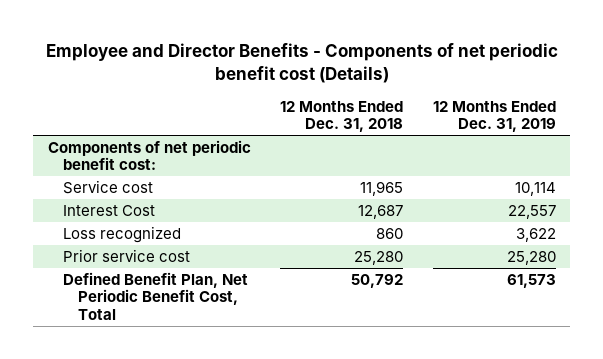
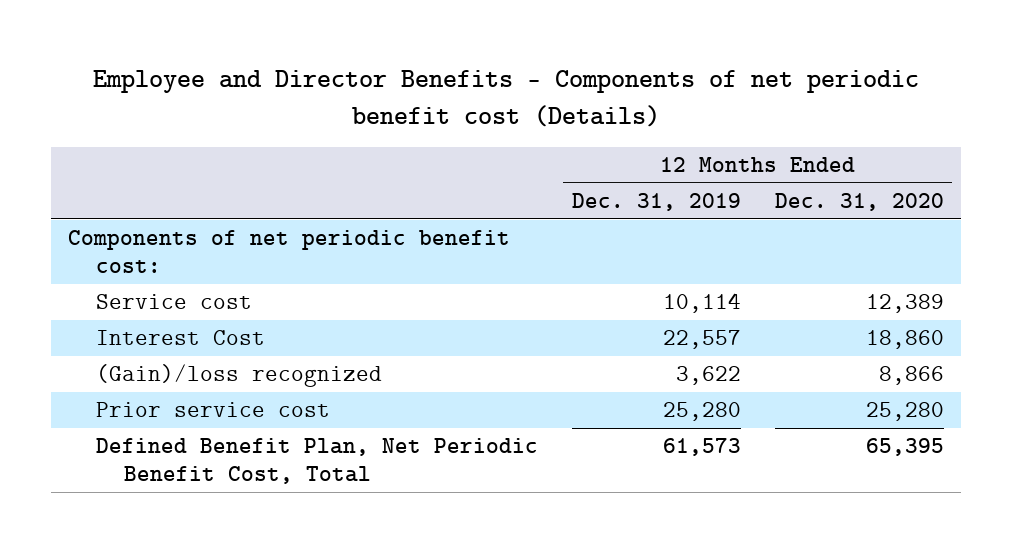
[280,100,404,133] 12 Months Ended Dec. 31, 2018 -> none
none -> [774,192,944,211] Dec. 31, 2020
[62,225,181,243] Loss recognized -> [95,364,382,388] (Gain)/loss recognized

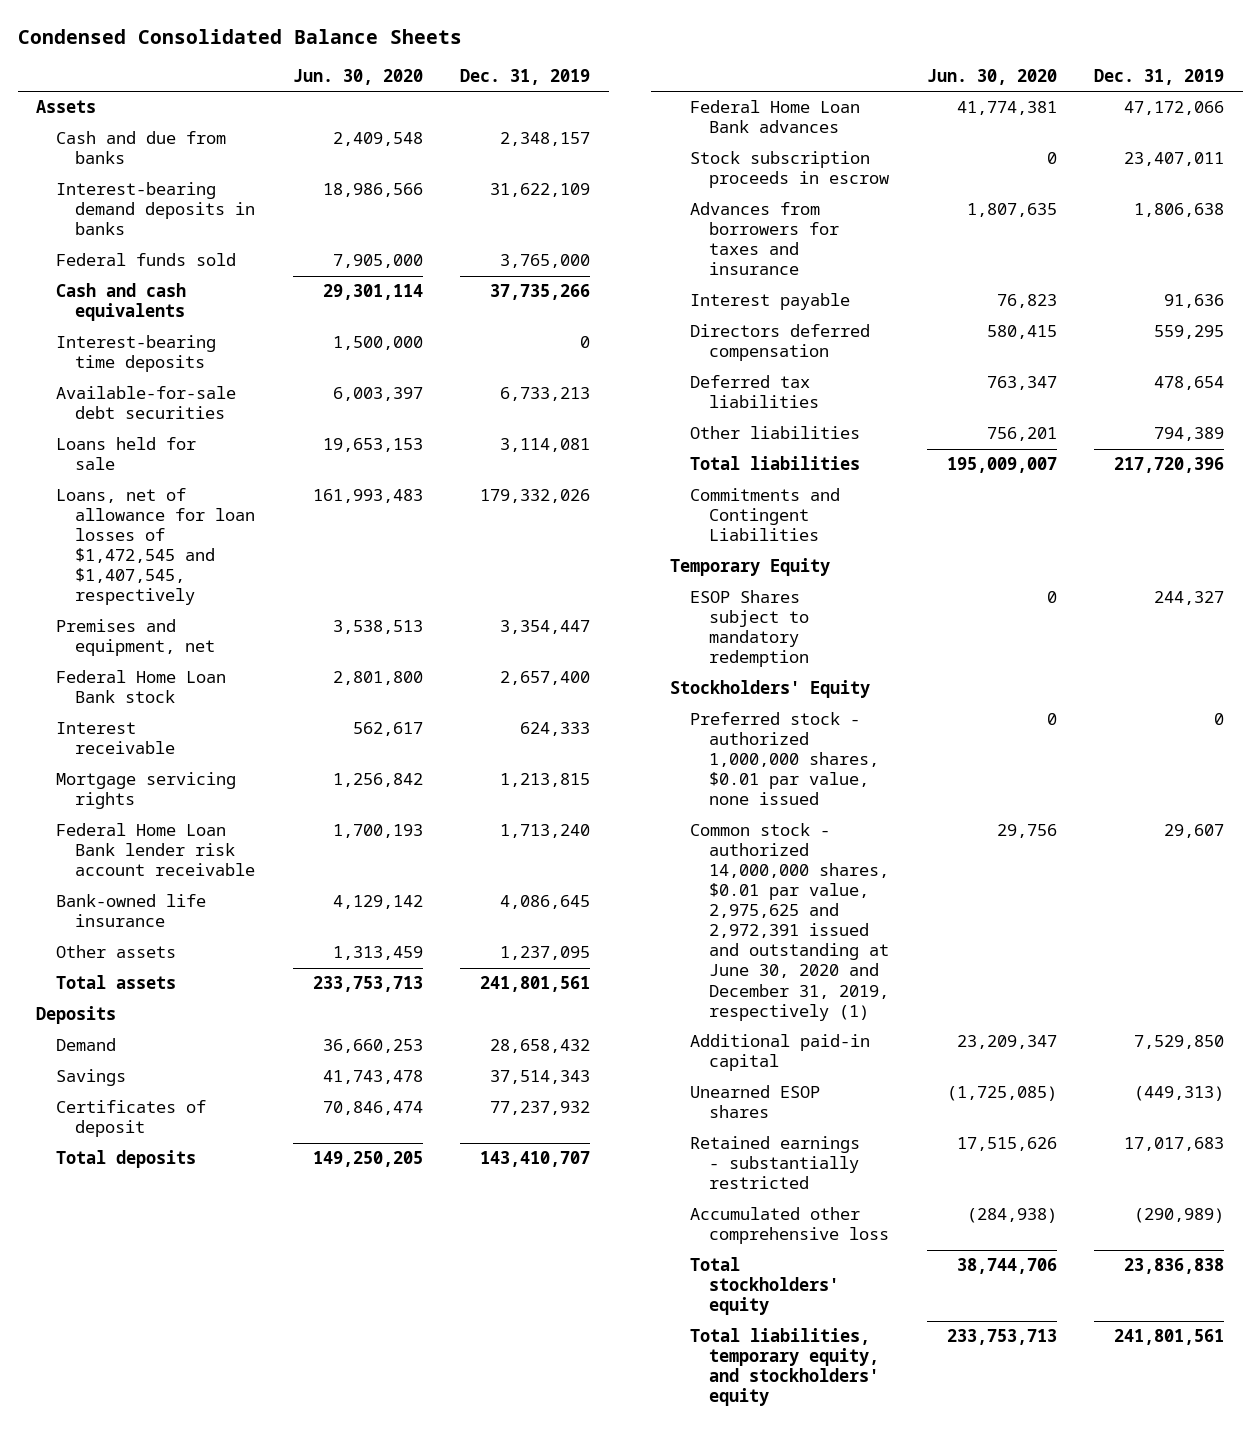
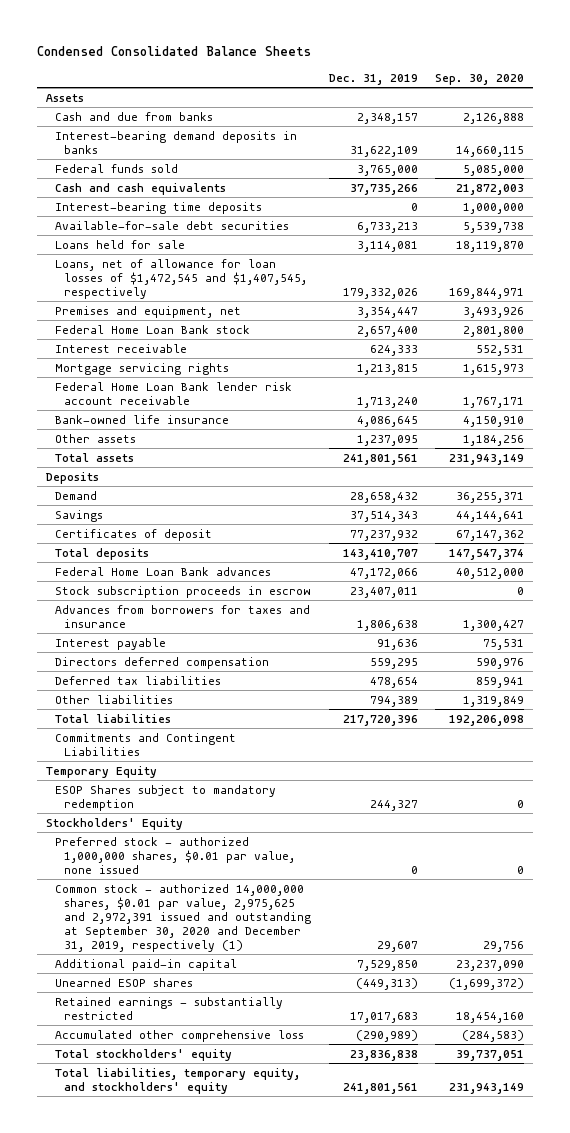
[292,69,423,86] Jun. 30, 2020 -> none
none -> [435,73,525,85] Sep. 30, 2020
[689,823,890,1021] Common stock - authorized 14,000,000 shares, $0.01 par value, 2,975,625 and 2,972,391 issued and outstanding at June 30, 2020 and December 31, 2019, respectively (1) -> [55,883,312,952] Common stock - authorized 14,000,000 shares, $0.01 par value, 2,975,625 and 2,972,391 issued and outstanding at September 30, 2020 and December 31, 2019, respectively (1)

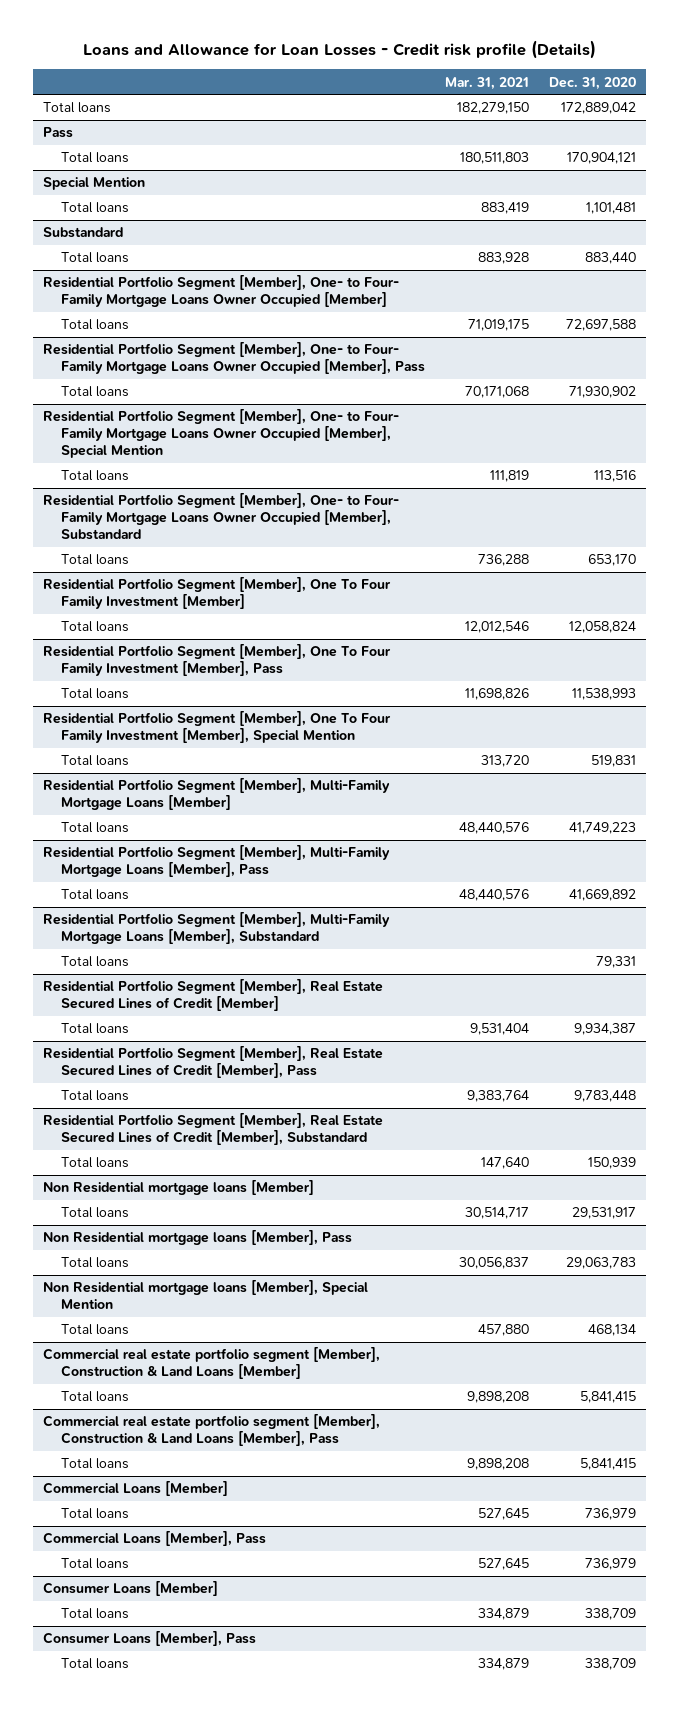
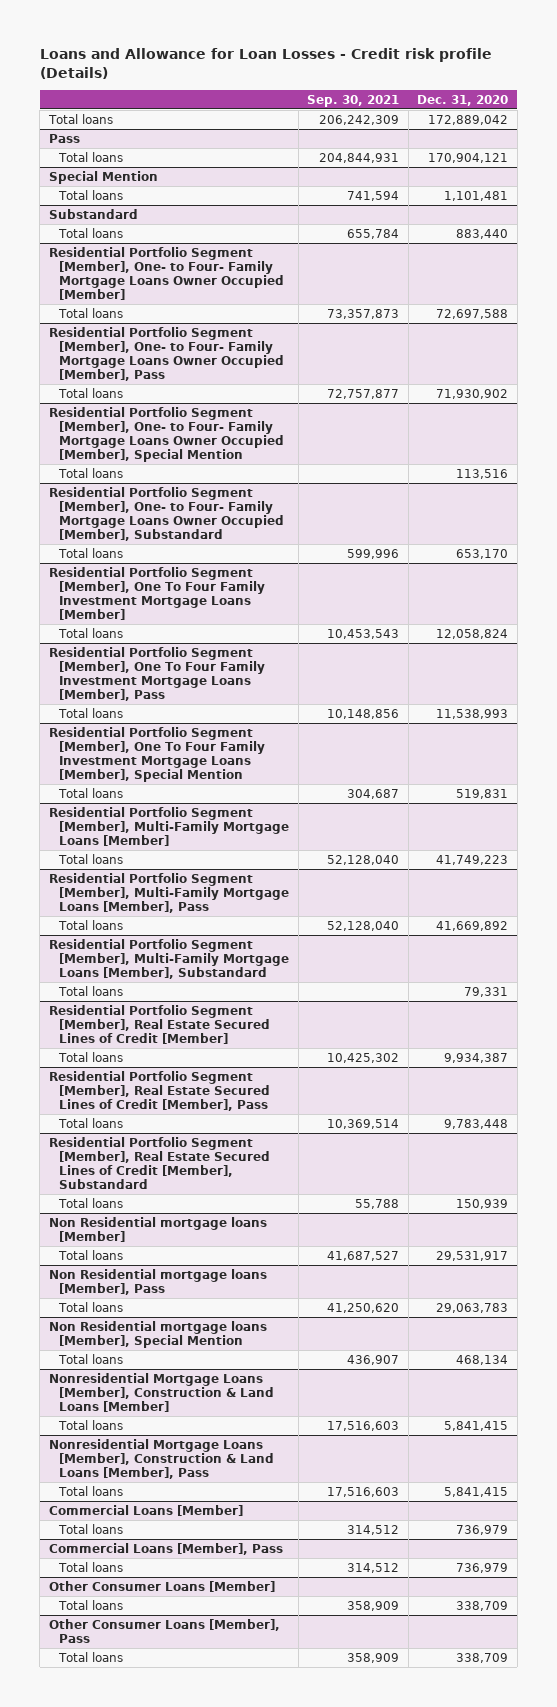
[444,76,529,90] Mar. 31, 2021 -> none
none -> [307,94,400,107] Sep. 30, 2021
[43,577,392,610] Residential Portfolio Segment [Member], One To Four Family Investment [Member] -> [48,566,266,621] Residential Portfolio Segment [Member], One To Four Family Investment Mortgage Loans [Member]
[43,644,392,677] Residential Portfolio Segment [Member], One To Four Family Investment [Member], Pass -> [48,646,266,702] Residential Portfolio Segment [Member], One To Four Family Investment Mortgage Loans [Member], Pass
[43,711,392,744] Residential Portfolio Segment [Member], One To Four Family Investment [Member], Special Mention -> [48,726,266,783] Residential Portfolio Segment [Member], One To Four Family Investment Mortgage Loans [Member], Special Mention
[43,1347,381,1380] Commercial real estate portfolio segment [Member], Construction & Land Loans [Member] -> none
none -> [48,1372,275,1413] Nonresidential Mortgage Loans [Member], Construction & Land Loans [Member]
[43,1414,381,1447] Commercial real estate portfolio segment [Member], Construction & Land Loans [Member], Pass -> none
none -> [48,1438,275,1480] Nonresidential Mortgage Loans [Member], Construction & Land Loans [Member], Pass
[43,1581,219,1597] Consumer Loans [Member] -> [48,1580,275,1592] Other Consumer Loans [Member]
[43,1631,257,1647] Consumer Loans [Member], Pass -> [48,1618,280,1644] Other Consumer Loans [Member], Pass

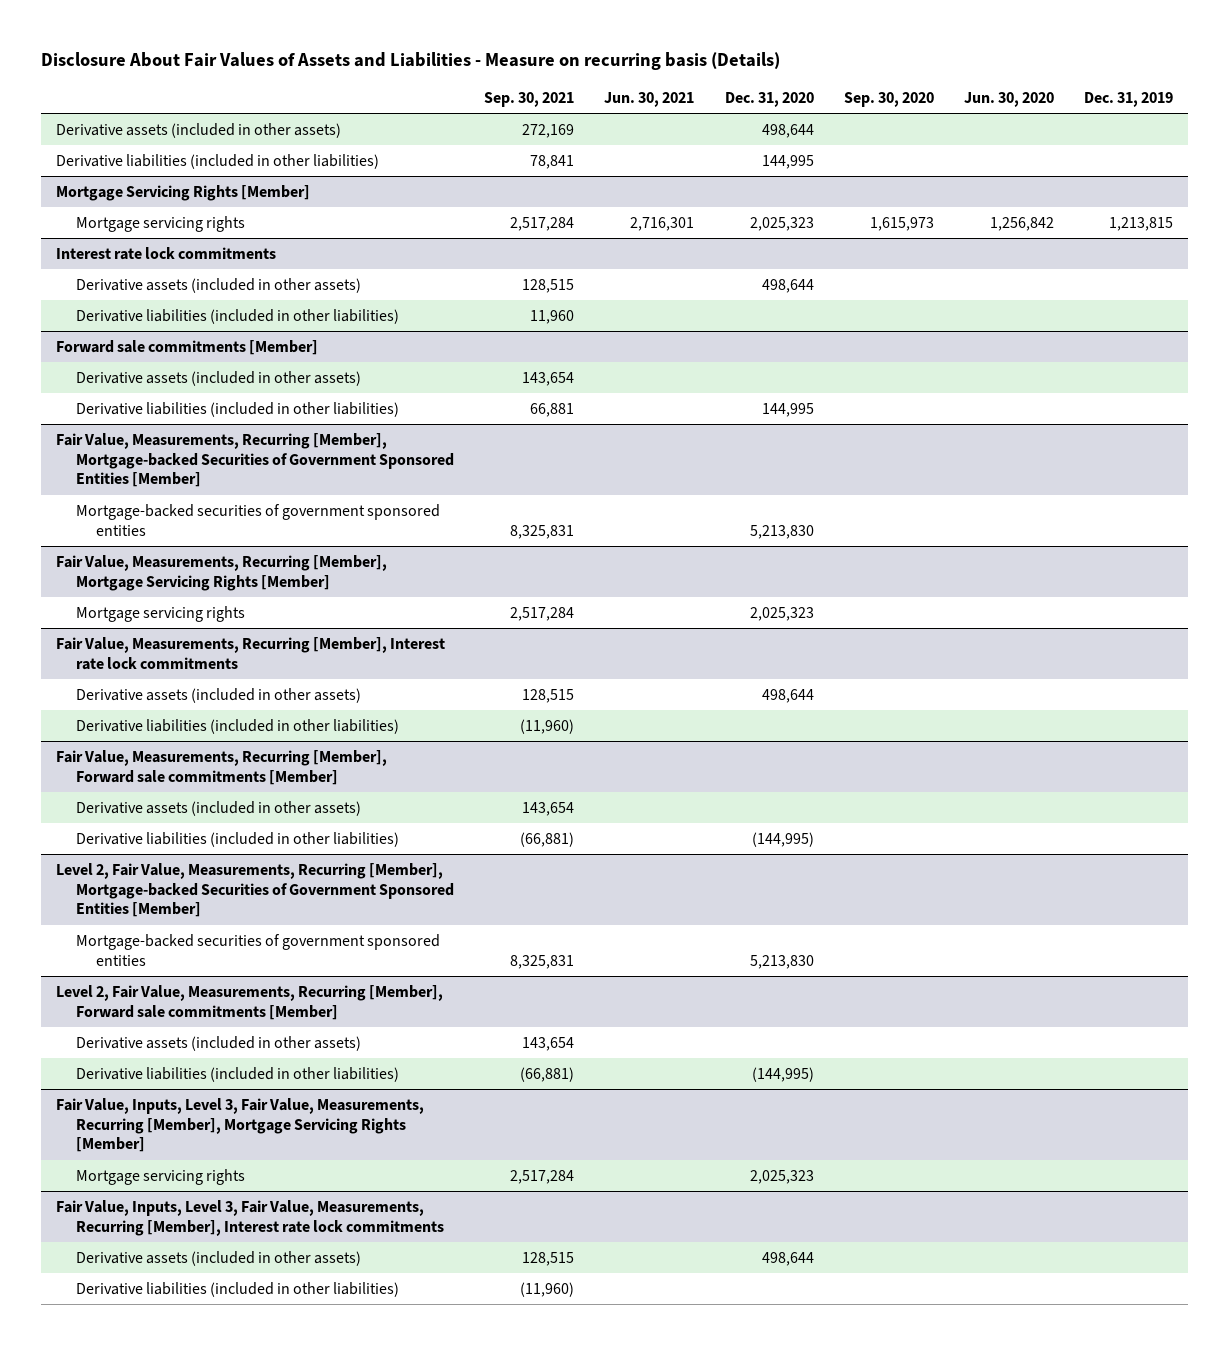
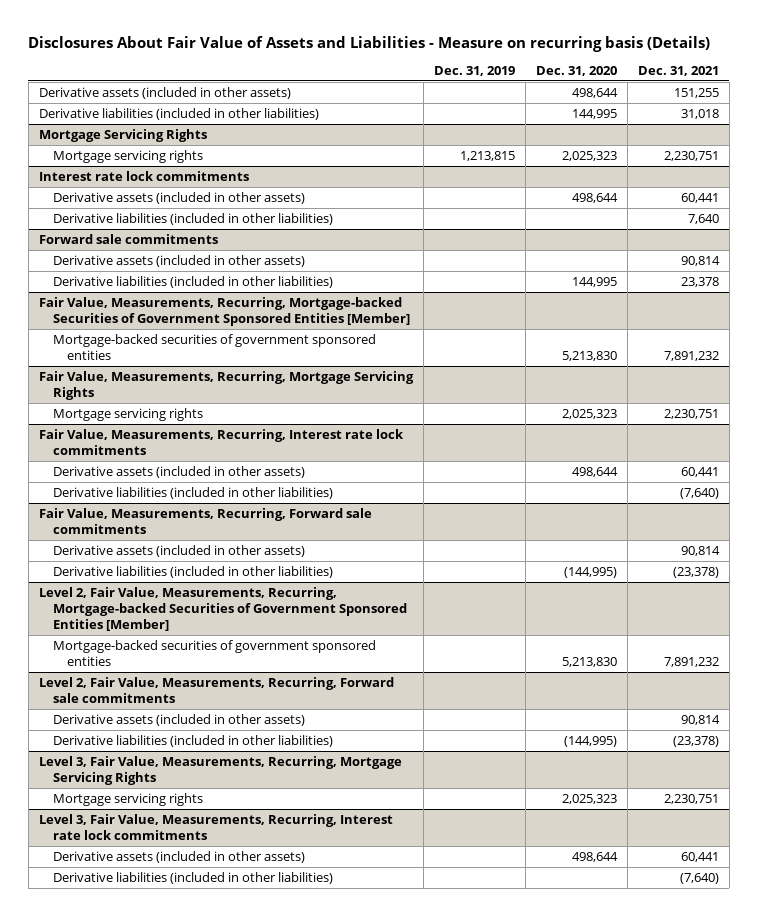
[40,51,780,70] Disclosure About Fair Values of Assets and Liabilities - Measure on recurring basis (Details) -> [28,35,711,52] Disclosures About Fair Value of Assets and Liabilities - Measure on recurring basis (Details)
[484,91,575,107] Sep. 30, 2021 -> none
[604,91,695,107] Jun. 30, 2021 -> none
[843,91,934,107] Sep. 30, 2020 -> none
[963,91,1054,107] Jun. 30, 2020 -> none
none -> [637,65,719,76] Dec. 31, 2021
[55,184,310,201] Mortgage Servicing Rights [Member] -> [38,128,207,142] Mortgage Servicing Rights
[55,339,318,355] Forward sale commitments [Member] -> [38,233,218,244] Forward sale commitments
[55,432,454,488] Fair Value, Measurements, Recurring [Member], Mortgage-backed Securities of Government Sponsored Entities [Member] -> [38,296,410,327] Fair Value, Measurements, Recurring, Mortgage-backed Securities of Government Sponsored Entities [Member]
[55,554,387,591] Fair Value, Measurements, Recurring [Member], Mortgage Servicing Rights [Member] -> [38,370,414,401] Fair Value, Measurements, Recurring, Mortgage Servicing Rights
[55,636,445,670] Fair Value, Measurements, Recurring [Member], Interest rate lock commitments -> [38,428,404,456] Fair Value, Measurements, Recurring, Interest rate lock commitments
[55,749,387,785] Fair Value, Measurements, Recurring [Member], Forward sale commitments [Member] -> [38,507,372,535] Fair Value, Measurements, Recurring, Forward sale commitments
[55,862,454,918] Level 2, Fair Value, Measurements, Recurring [Member], Mortgage-backed Securities of Government Sponsored Entities [Member] -> [38,586,407,632] Level 2, Fair Value, Measurements, Recurring, Mortgage-backed Securities of Government Sponsored Entities [Member]
[55,984,443,1020] Level 2, Fair Value, Measurements, Recurring [Member], Forward sale commitments [Member] -> [38,676,394,704] Level 2, Fair Value, Measurements, Recurring, Forward sale commitments
[55,1097,424,1153] Fair Value, Inputs, Level 3, Fair Value, Measurements, Recurring [Member], Mortgage Servicing Rights [Member] -> [38,755,402,786] Level 3, Fair Value, Measurements, Recurring, Mortgage Servicing Rights
[55,1199,444,1236] Fair Value, Inputs, Level 3, Fair Value, Measurements, Recurring [Member], Interest rate lock commitments -> [38,813,393,841] Level 3, Fair Value, Measurements, Recurring, Interest rate lock commitments

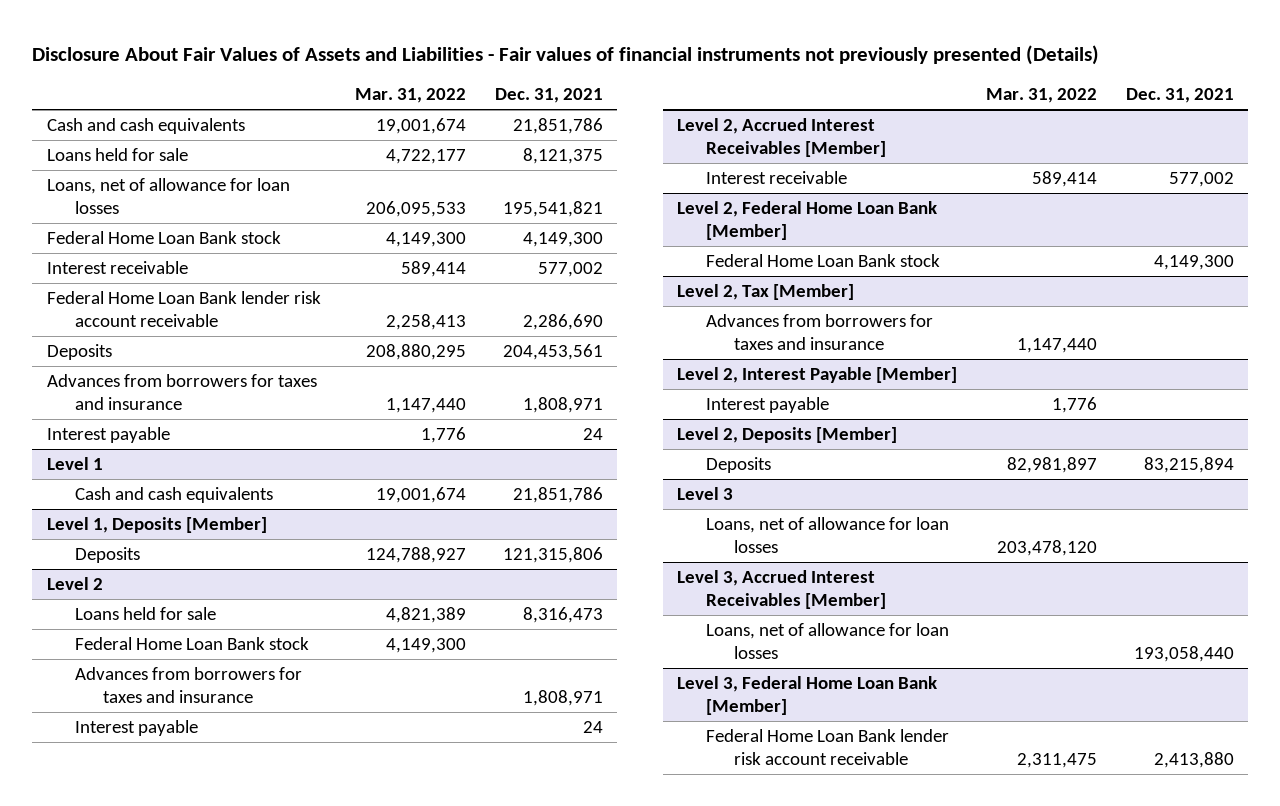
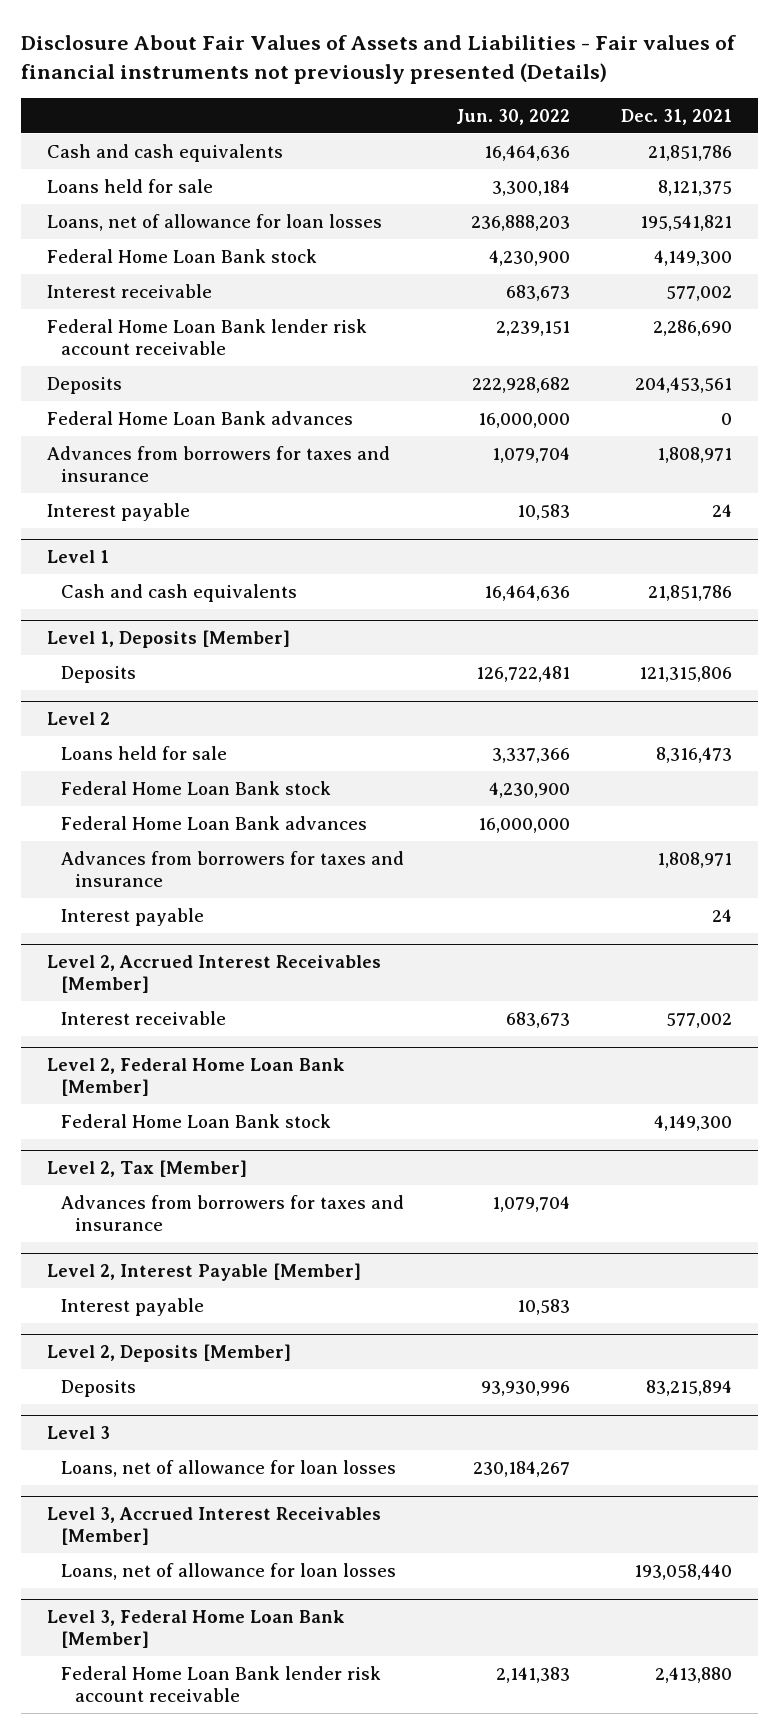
[355,88,467,104] Mar. 31, 2022 -> none
none -> [455,108,570,125] Jun. 30, 2022
none -> [46,410,353,425] Federal Home Loan Bank advances
none -> [60,815,367,830] Federal Home Loan Bank advances

